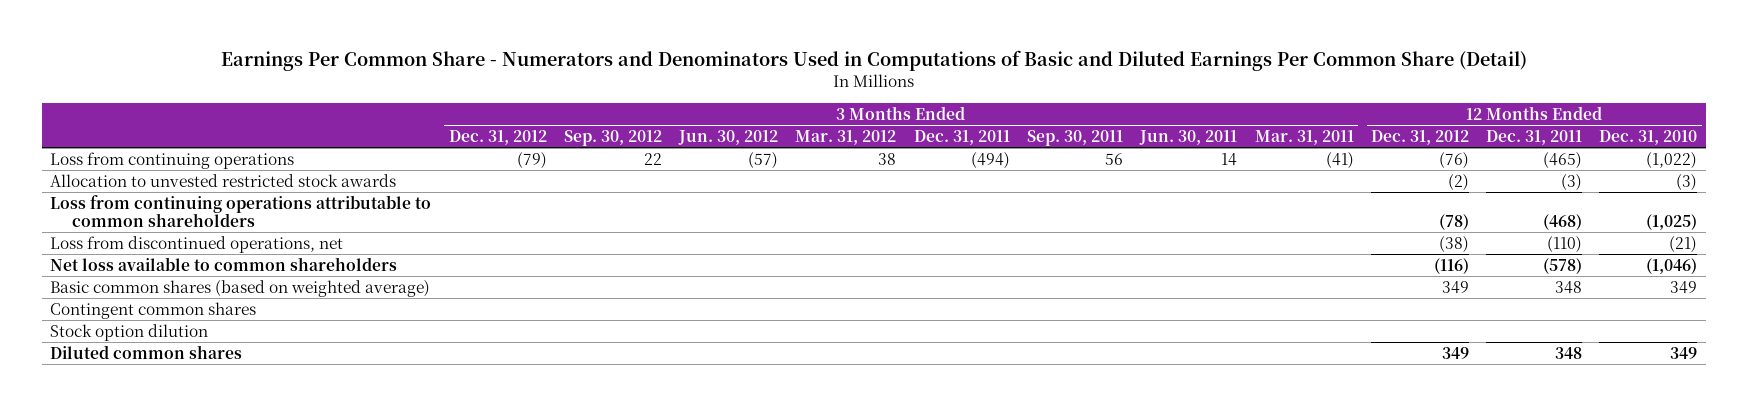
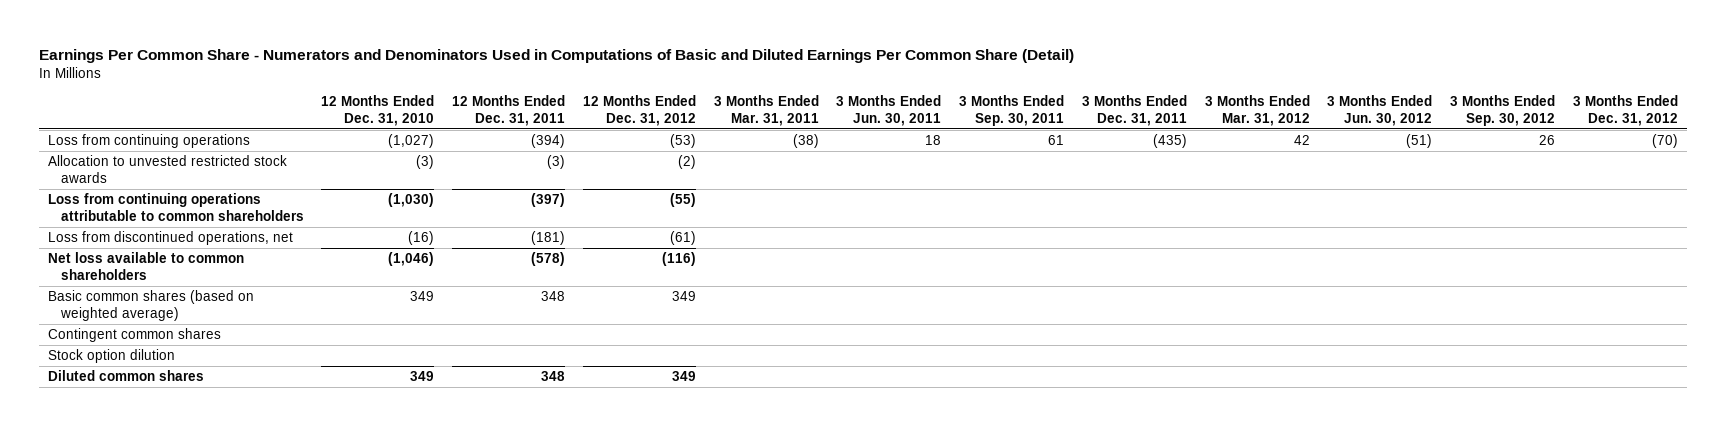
[516,151,547,169] (79) -> [1651,134,1678,149] (70)
[643,152,662,165] 22 -> [1539,135,1556,146] 26
[748,151,779,169] (57) -> [1406,134,1433,149] (51)
[878,152,897,165] 38 -> [1293,135,1310,146] 42
[970,151,1010,169] (494) -> [1152,134,1187,149] (435)
[1105,152,1124,165] 56 -> [1048,135,1065,146] 61
[1221,152,1238,166] 14 -> [925,135,942,146] 18
[1325,151,1354,169] (41) -> [792,134,819,149] (38)
[1438,151,1469,169] (76) -> [669,134,696,149] (53)
[1543,151,1583,169] (465) -> [531,134,566,149] (394)
[1646,151,1698,169] (1,022) -> [388,134,435,149] (1,027)
[1438,214,1469,231] (78) -> [669,193,696,208] (55)
[1543,214,1583,231] (468) -> [531,193,566,208] (397)
[1646,214,1698,231] (1,025) -> [388,193,435,208] (1,030)
[1438,235,1469,253] (38) -> [669,231,696,246] (61)
[1547,235,1583,253] (110) -> [531,231,566,246] (181)
[1669,235,1698,253] (21) -> [408,231,435,246] (16)

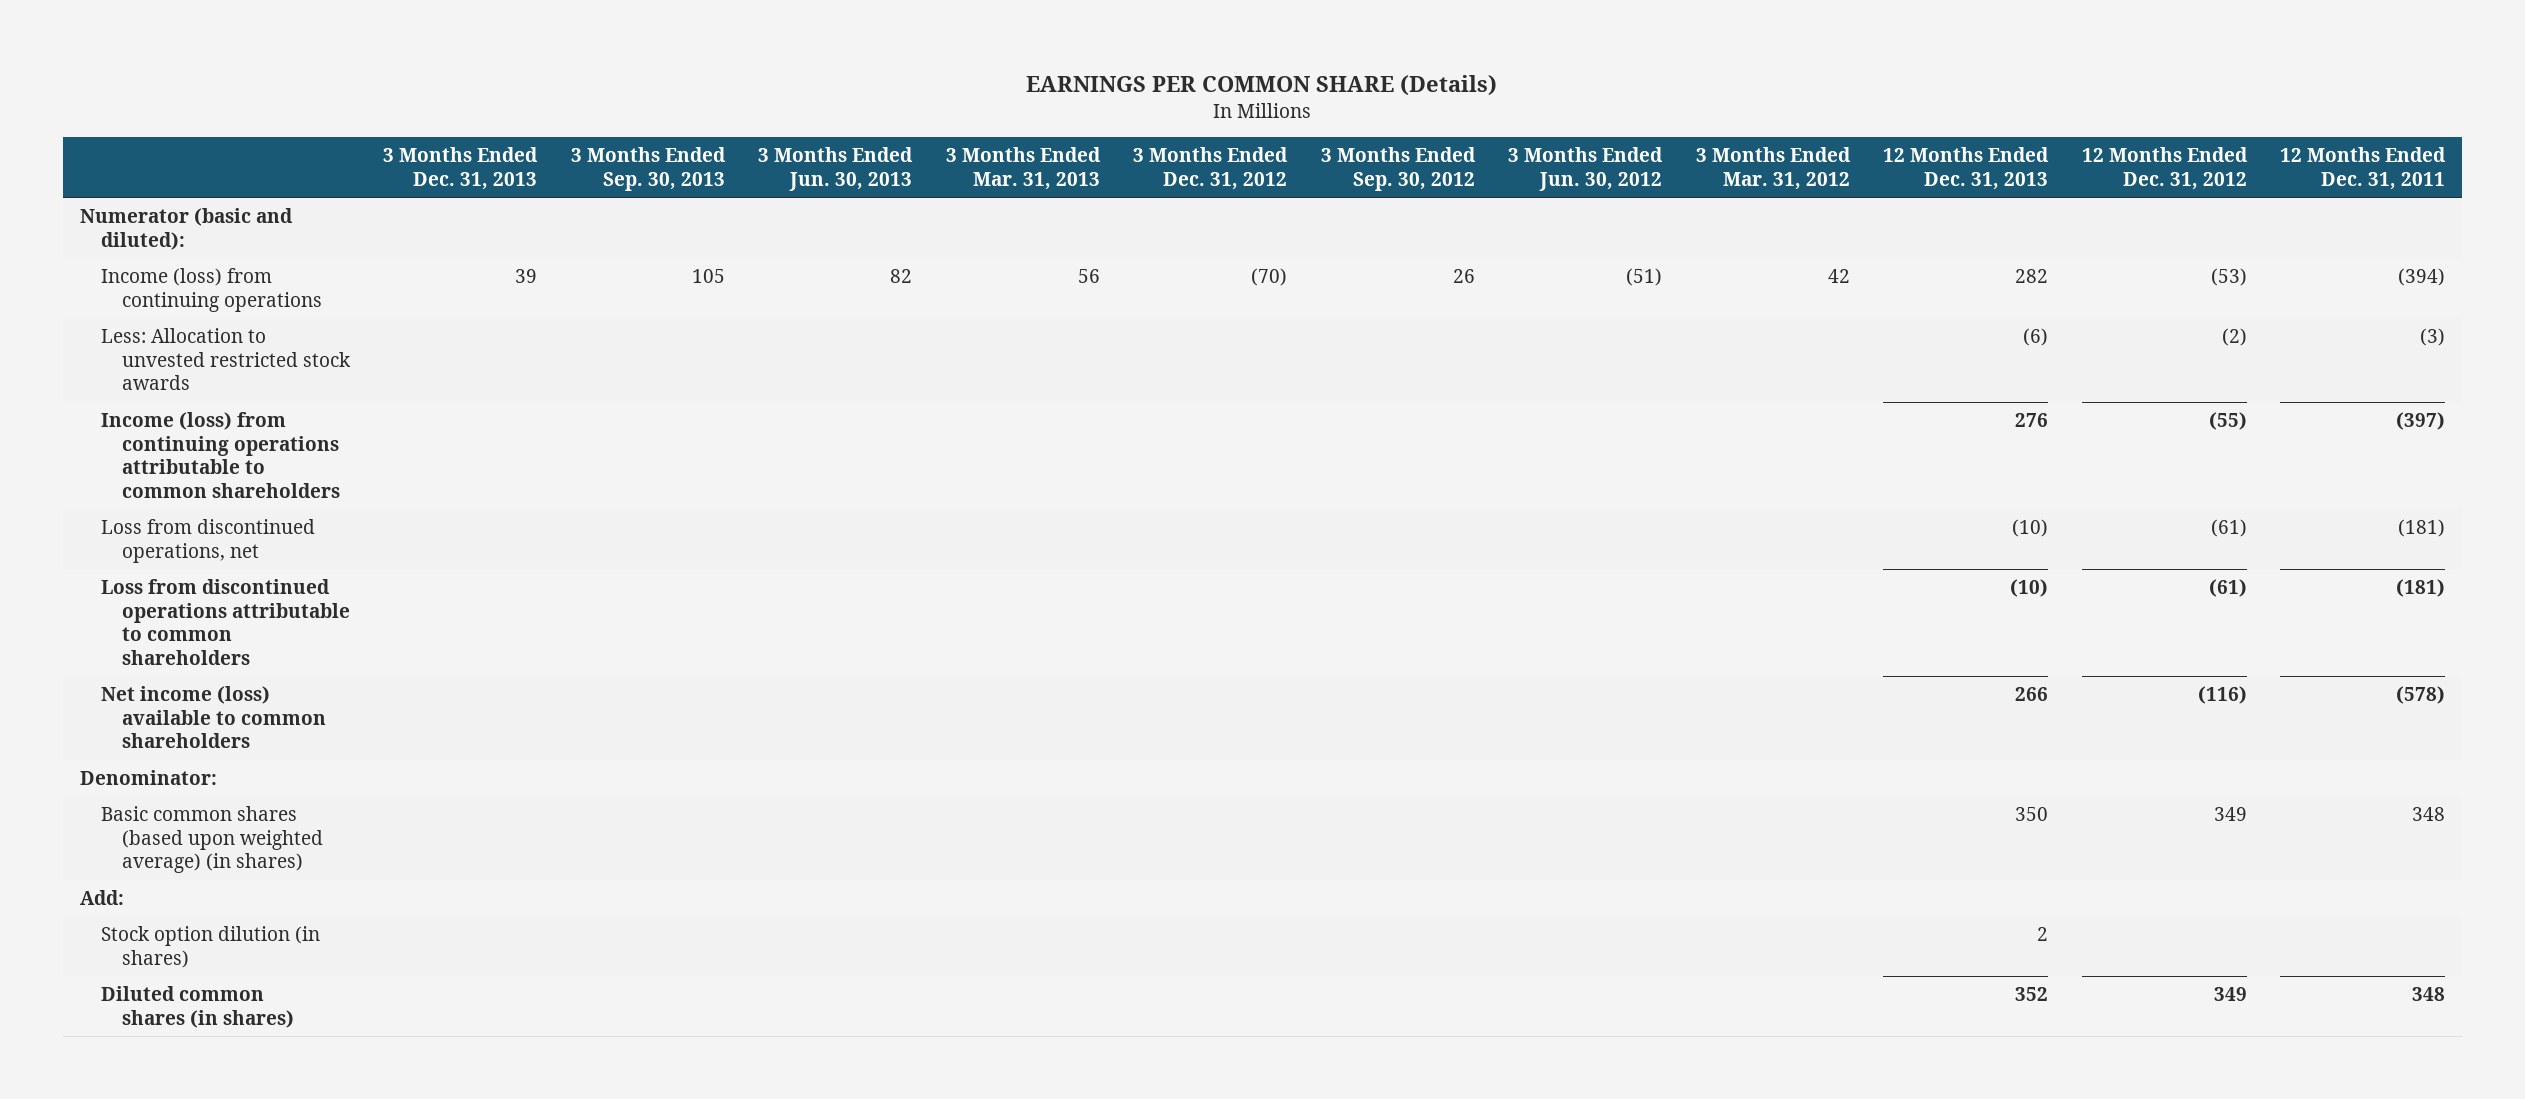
[39,48,1075,63] Earnings Per Common Share - Numerators and Denominators Used in Computations of Basic and Diluted Earnings Per Common Share (Detail) -> [1026,75,1498,97] EARNINGS PER COMMON SHARE (Details)
[321,95,435,126] 12 Months Ended Dec. 31, 2010 -> none
[713,95,819,126] 3 Months Ended Mar. 31, 2011 -> none
[836,95,942,126] 3 Months Ended Jun. 30, 2011 -> none
[959,95,1065,126] 3 Months Ended Sep. 30, 2011 -> none
[1081,95,1187,126] 3 Months Ended Dec. 31, 2011 -> none
none -> [383,147,539,190] 3 Months Ended Dec. 31, 2013
none -> [570,147,726,191] 3 Months Ended Sep. 30, 2013
none -> [758,147,914,191] 3 Months Ended Jun. 30, 2013
none -> [945,147,1101,190] 3 Months Ended Mar. 31, 2013
none -> [1883,147,2050,190] 12 Months Ended Dec. 31, 2013
none -> [79,207,293,250] Numerator (basic and diluted):
[47,134,250,149] Loss from continuing operations -> [100,267,322,312] Income (loss) from continuing operations
[47,155,287,183] Allocation to unvested restricted stock awards -> [100,327,351,391] Less: Allocation to unvested restricted stock awards
[47,193,304,221] Loss from continuing operations attributable to common shareholders -> [100,411,340,499] Income (loss) from continuing operations attributable to common shareholders
[47,328,221,343] Contingent common shares -> none
none -> [100,578,350,666] Loss from discontinued operations attributable to common shareholders
[47,252,244,280] Net loss available to common shareholders -> [100,685,326,749] Net income (loss) available to common shareholders
none -> [79,769,217,785] Denominator:
[47,290,254,321] Basic common shares (based on weighted average) -> [100,805,323,874] Basic common shares (based upon weighted average) (in shares)
none -> [79,889,124,905] Add:
[47,349,175,364] Stock option dilution -> [100,925,320,968] Stock option dilution (in shares)
[47,370,204,382] Diluted common shares -> [100,985,294,1028] Diluted common shares (in shares)

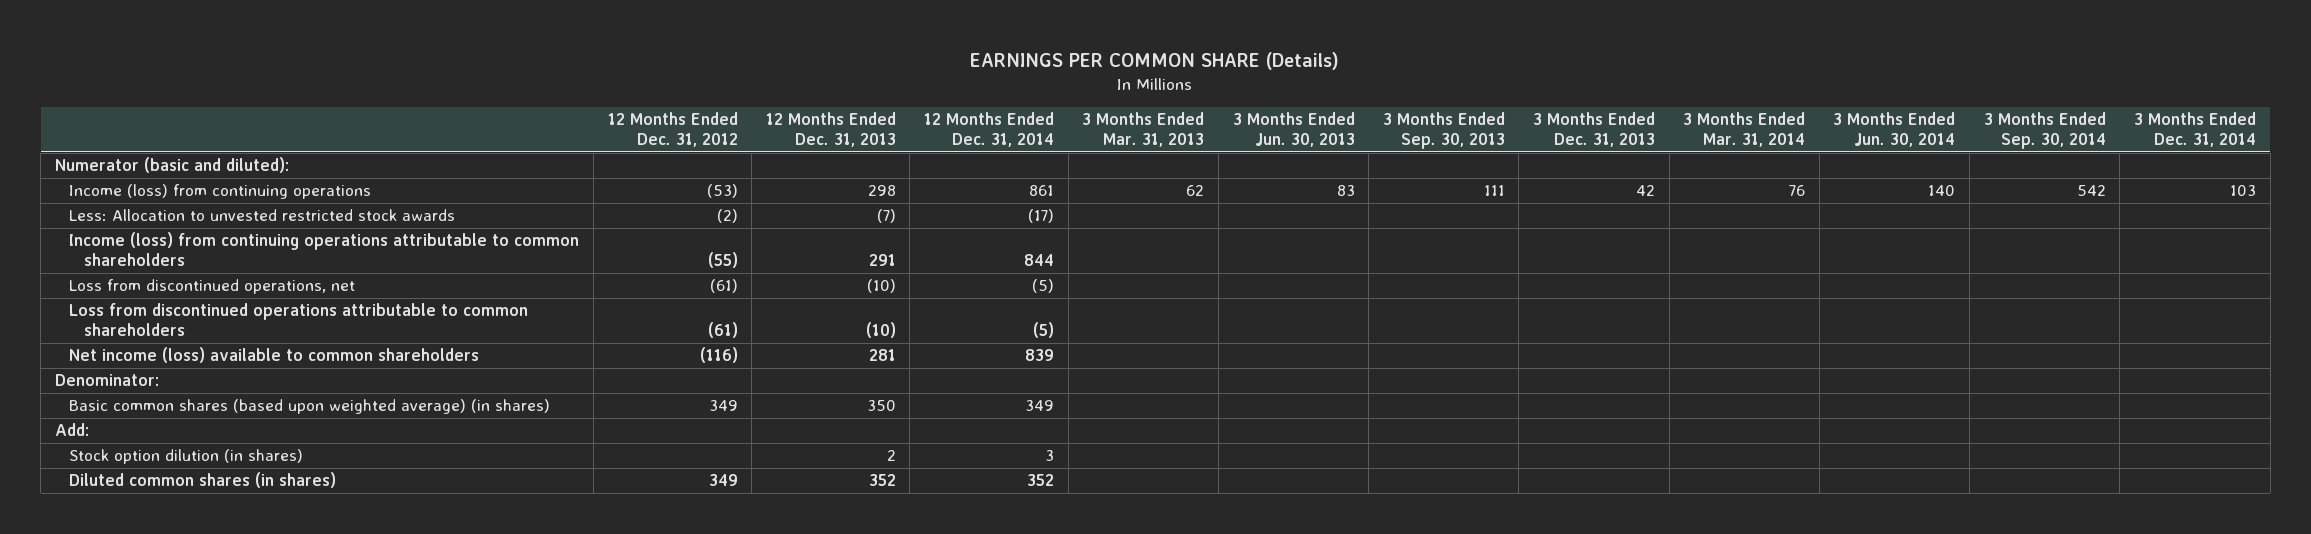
[1133,147,1289,190] 3 Months Ended Dec. 31, 2012 -> none
[1320,147,1476,191] 3 Months Ended Sep. 30, 2012 -> none
[1508,147,1664,191] 3 Months Ended Jun. 30, 2012 -> none
[1695,147,1851,190] 3 Months Ended Mar. 31, 2012 -> none
[2280,147,2447,190] 12 Months Ended Dec. 31, 2011 -> none
none -> [924,112,1055,148] 12 Months Ended Dec. 31, 2014
none -> [1683,112,1806,148] 3 Months Ended Mar. 31, 2014
none -> [1833,112,1956,148] 3 Months Ended Jun. 30, 2014
none -> [1983,112,2106,150] 3 Months Ended Sep. 30, 2014
none -> [2133,112,2256,148] 3 Months Ended Dec. 31, 2014
[515,268,538,283] 39 -> [1635,185,1655,197] 42
[691,268,725,283] 105 -> [1483,185,1505,197] 111
[890,268,913,283] 82 -> [1336,185,1355,197] 83
[1077,268,1100,283] 56 -> [1186,185,1205,197] 62
[2015,268,2049,283] 282 -> [867,185,896,197] 298
[2023,327,2049,346] (6) -> [876,209,896,224] (7)
[2015,412,2049,427] 276 -> [868,254,896,267] 291
[2015,686,2049,701] 266 -> [868,349,896,362] 281

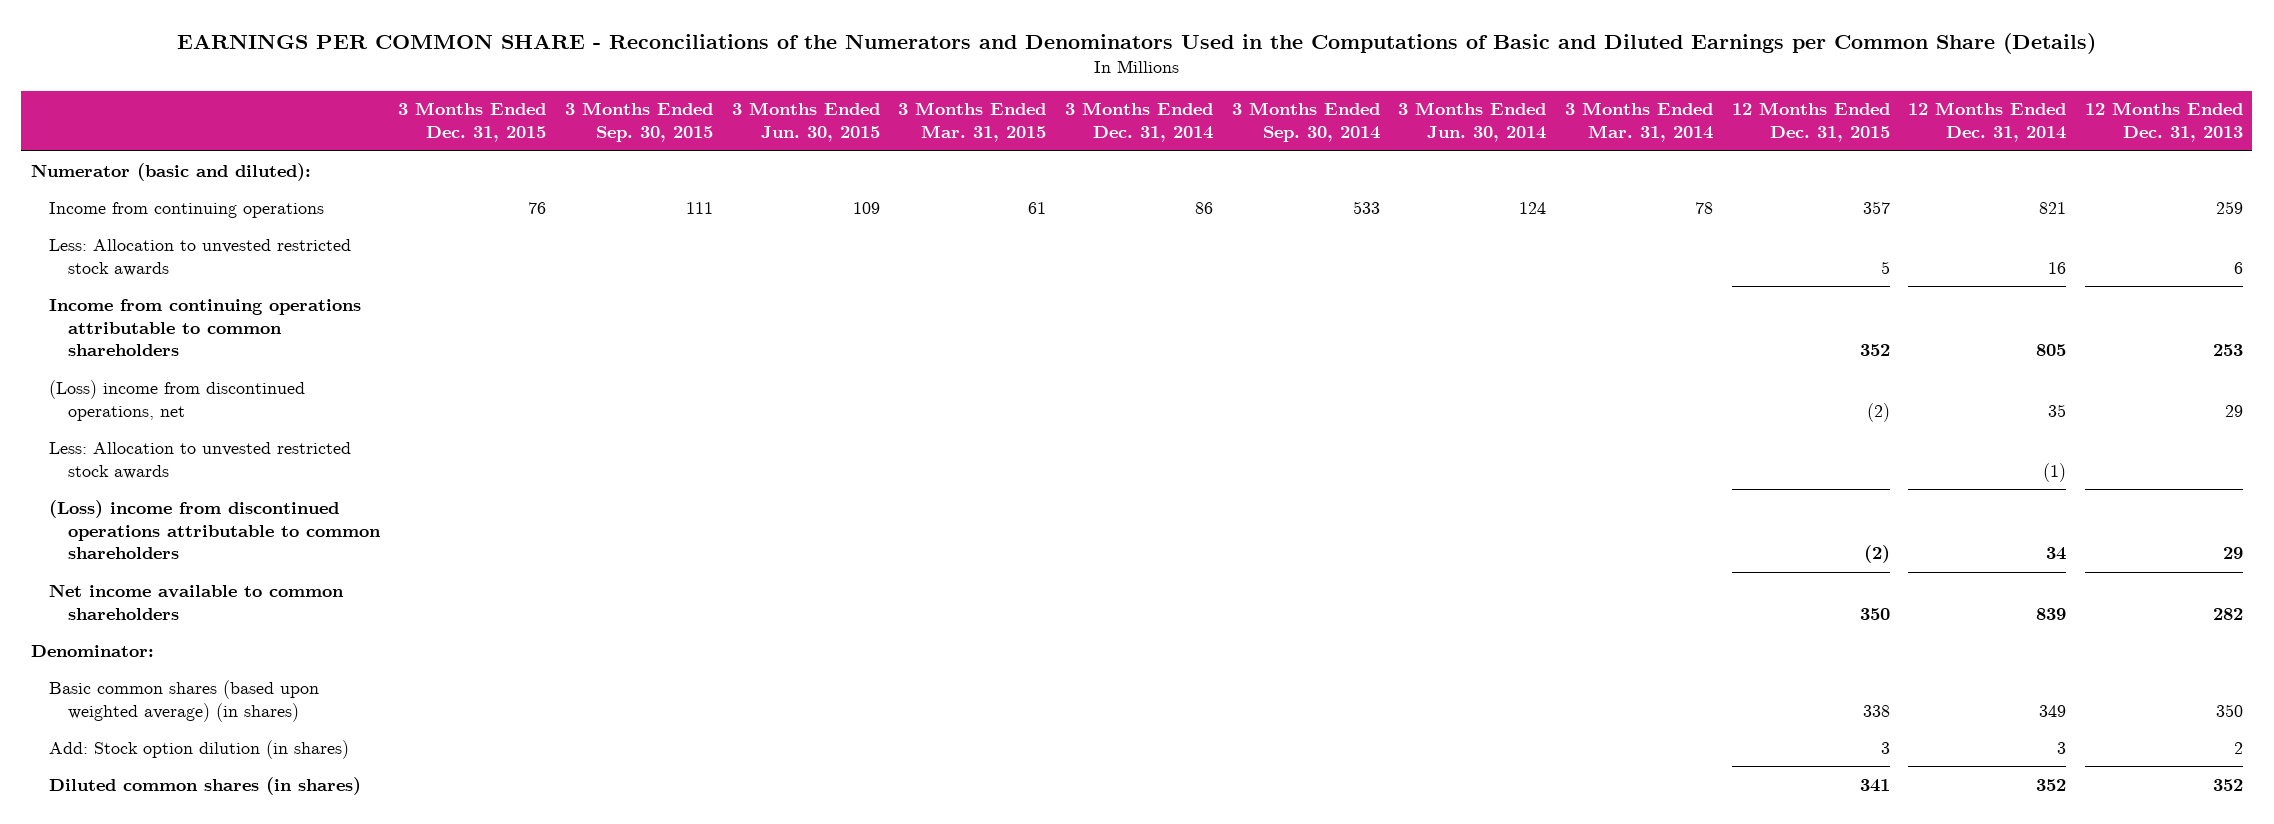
[970,52,1340,71] EARNINGS PER COMMON SHARE (Details) -> [176,32,2096,54] EARNINGS PER COMMON SHARE - Reconciliations of the Numerators and Denominators Used in the Computations of Basic and Diluted Earnings per Common Share (Details)
[607,112,738,148] 12 Months Ended Dec. 31, 2012 -> none
[1082,112,1205,148] 3 Months Ended Mar. 31, 2013 -> none
[1232,112,1355,148] 3 Months Ended Jun. 30, 2013 -> none
[1382,112,1505,150] 3 Months Ended Sep. 30, 2013 -> none
[1532,112,1655,148] 3 Months Ended Dec. 31, 2013 -> none
none -> [398,102,547,143] 3 Months Ended Dec. 31, 2015
none -> [565,102,714,143] 3 Months Ended Sep. 30, 2015
none -> [731,102,880,143] 3 Months Ended Jun. 30, 2015
none -> [898,102,1047,143] 3 Months Ended Mar. 31, 2015
none -> [1731,102,1890,143] 12 Months Ended Dec. 31, 2015
[69,184,372,200] Income (loss) from continuing operations -> [49,201,325,218] Income from continuing operations
[867,185,896,197] 298 -> [2215,200,2243,214] 259
[1029,185,1055,197] 861 -> [2039,201,2067,214] 821
[1789,185,1806,197] 76 -> [1695,201,1714,214] 78
[1928,185,1956,197] 140 -> [1519,201,1547,214] 124
[2076,185,2106,197] 542 -> [1352,200,1380,214] 533
[2229,185,2256,197] 103 -> [1195,201,1214,214] 86
[876,209,896,224] (7) -> [2233,261,2243,274] 6
[1028,209,1055,224] (17) -> [2048,261,2067,274] 16
[69,232,580,267] Income (loss) from continuing operations attributable to common shareholders -> [49,298,362,357] Income from continuing operations attributable to common shareholders
[868,254,896,267] 291 -> [2212,344,2243,357] 253
[1024,254,1055,267] 844 -> [2036,344,2067,357] 805
[69,279,356,295] Loss from discontinued operations, net -> [49,379,306,421] (Loss) income from discontinued operations, net
[866,279,896,294] (10) -> [2224,404,2243,417] 29
[1032,279,1055,294] (5) -> [2048,403,2067,417] 35
none -> [49,441,352,479] Less: Allocation to unvested restricted stock awards
[69,303,529,337] Loss from discontinued operations attributable to common shareholders -> [49,499,381,560] (Loss) income from discontinued operations attributable to common shareholders
[865,322,896,339] (10) -> [2222,547,2243,560] 29
[1033,322,1055,339] (5) -> [2046,547,2067,561] 34
[69,347,480,364] Net income (loss) available to common shareholders -> [49,583,345,620] Net income available to common shareholders
[868,349,896,362] 281 -> [2212,607,2243,620] 282
[54,423,89,437] Add: -> none
[69,449,304,465] Stock option dilution (in shares) -> [49,739,350,759] Add: Stock option dilution (in shares)

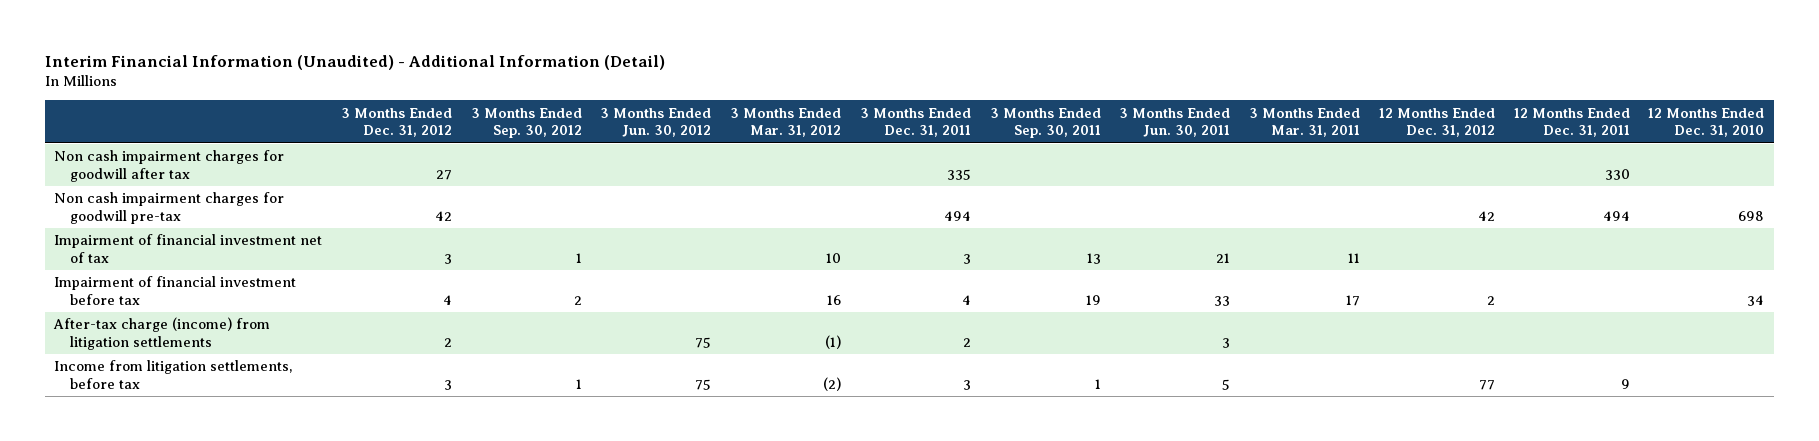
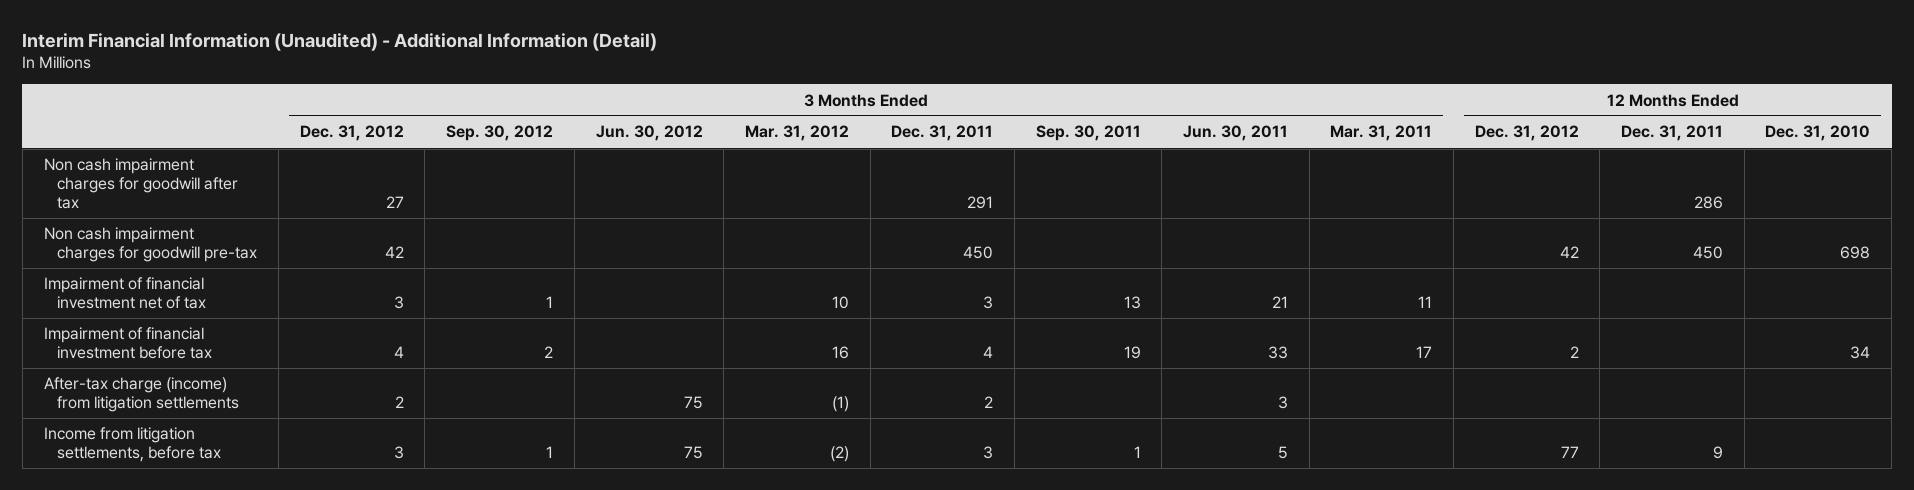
[946,168,971,180] 335 -> [967,196,994,210] 291
[1604,168,1630,180] 330 -> [1694,196,1724,210] 286
[943,210,971,221] 494 -> [963,246,994,260] 450
[1602,210,1630,221] 494 -> [1693,246,1724,260] 450

